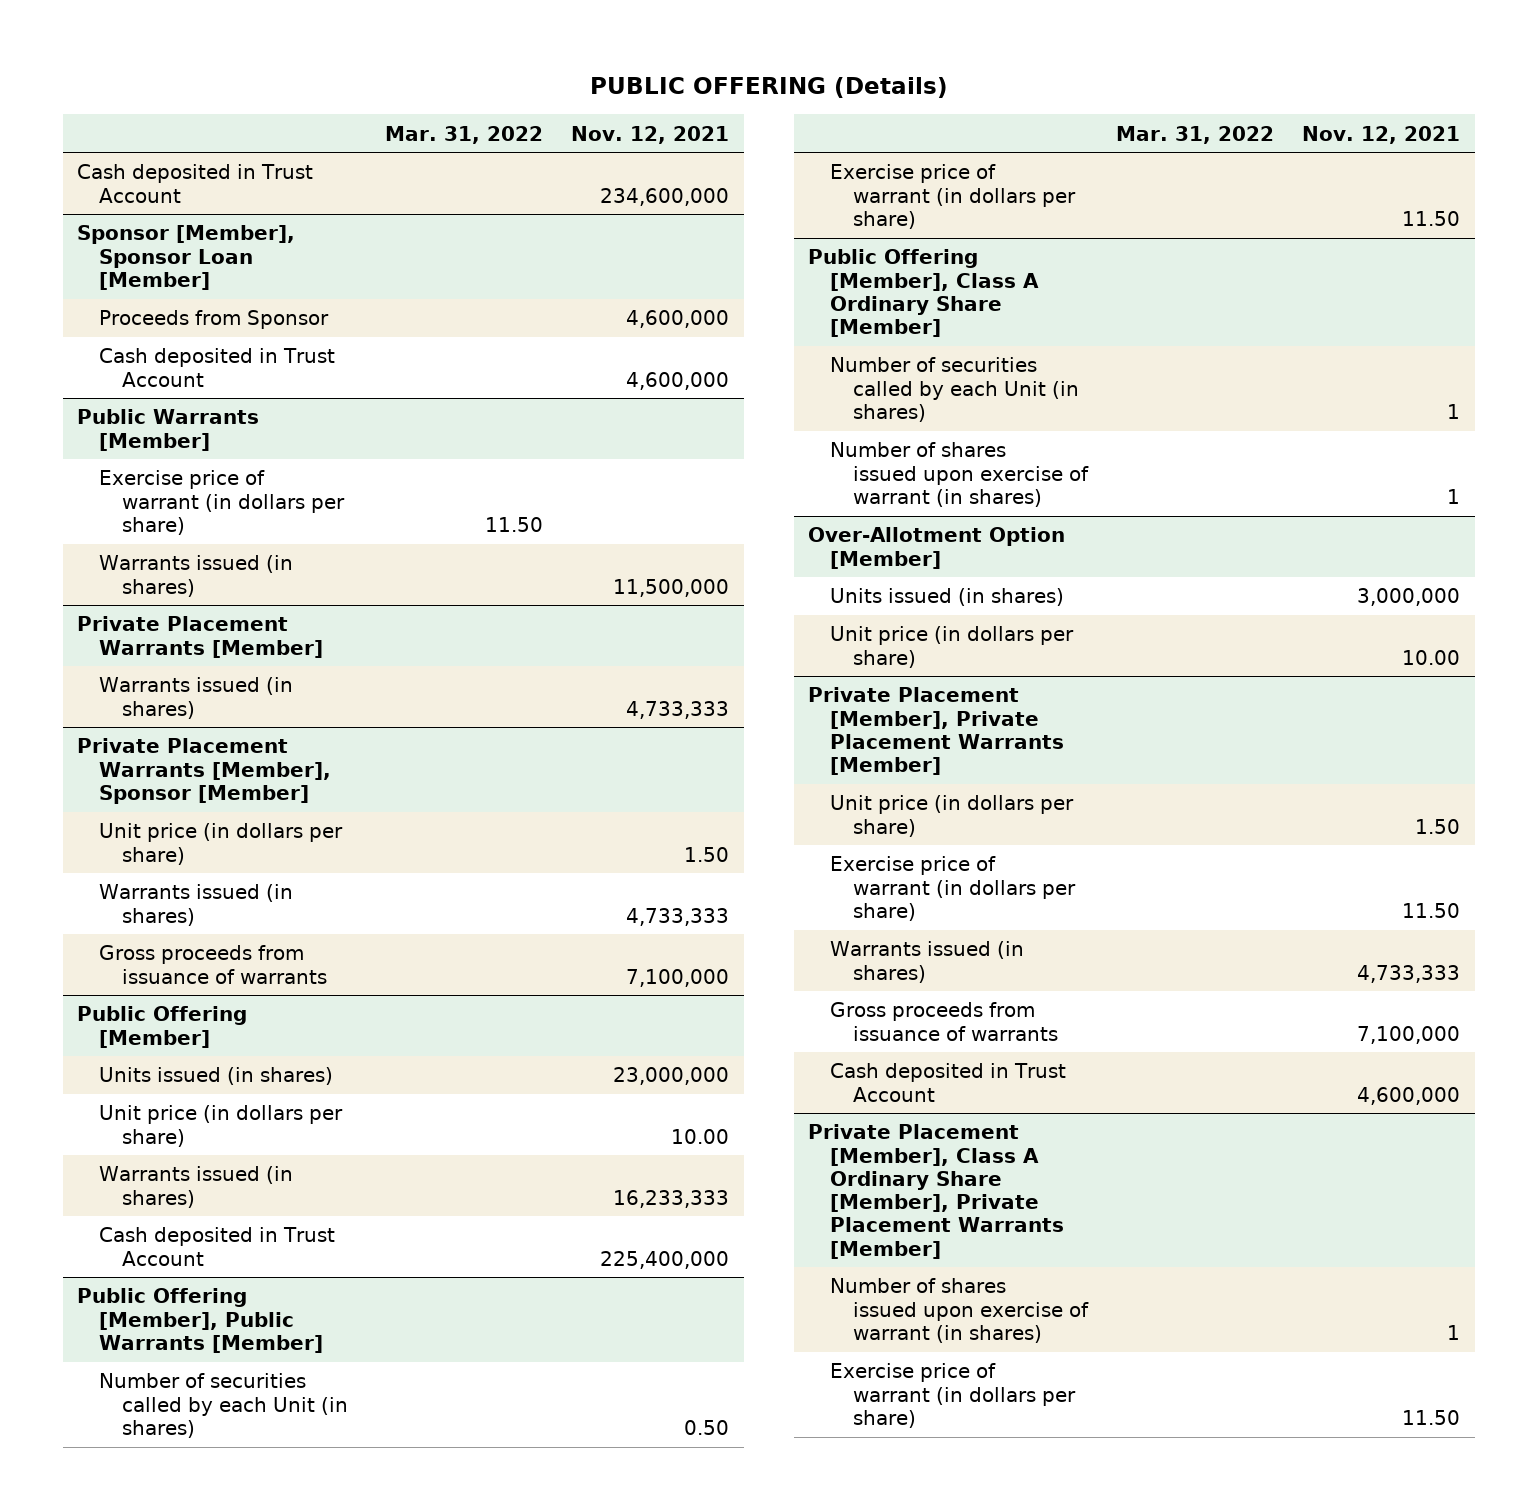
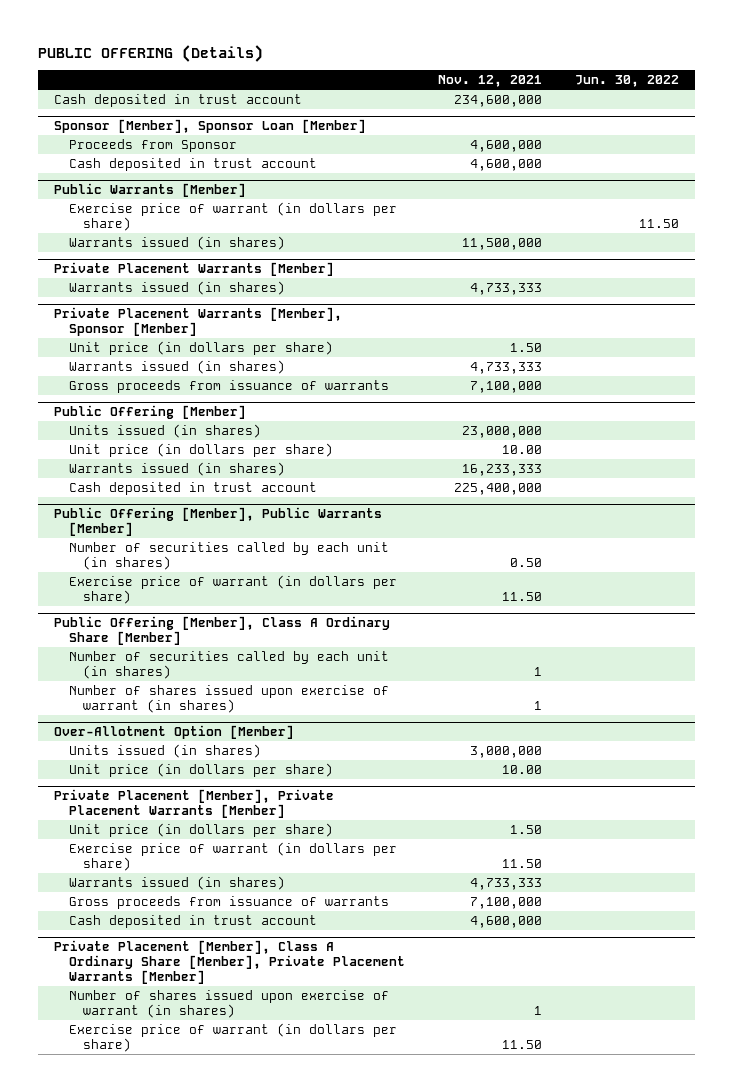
[385,125,544,144] Mar. 31, 2022 -> none
none -> [574,75,679,88] Jun. 30, 2022
[77,164,314,203] Cash deposited in Trust Account -> [54,93,303,107] Cash deposited in trust account
[99,348,336,387] Cash deposited in Trust Account -> [68,157,317,171] Cash deposited in trust account
[99,1227,336,1266] Cash deposited in Trust Account -> [68,481,317,495] Cash deposited in trust account
[99,1373,348,1438] Number of securities called by each Unit (in shares) -> [68,541,389,570] Number of securities called by each unit (in shares)
[830,357,1079,422] Number of securities called by each Unit (in shares) -> [68,650,389,679] Number of securities called by each unit (in shares)
[830,1063,1067,1102] Cash deposited in Trust Account -> [68,914,317,928] Cash deposited in trust account

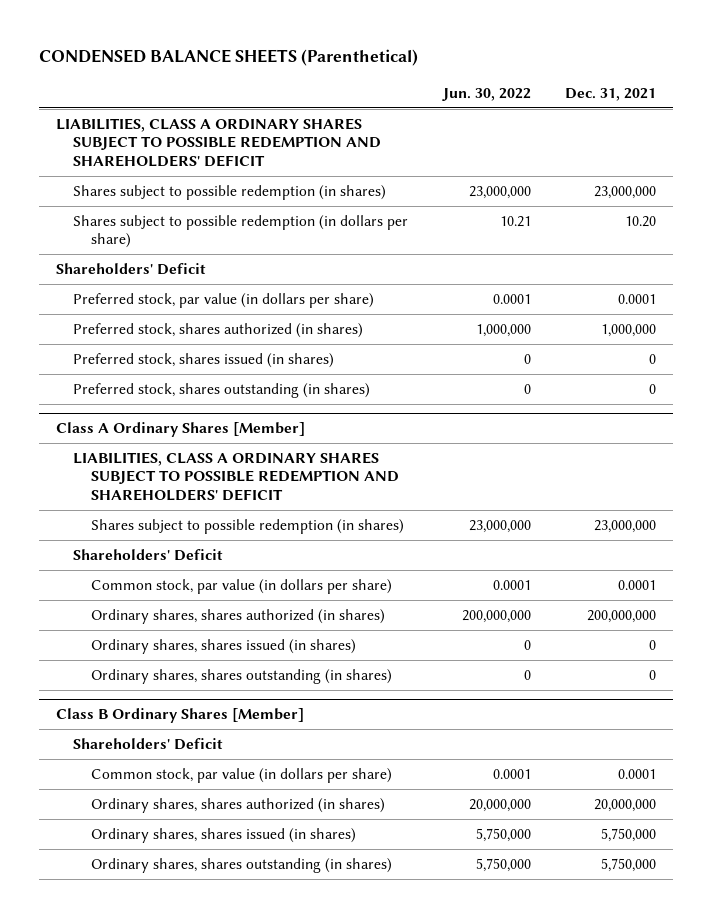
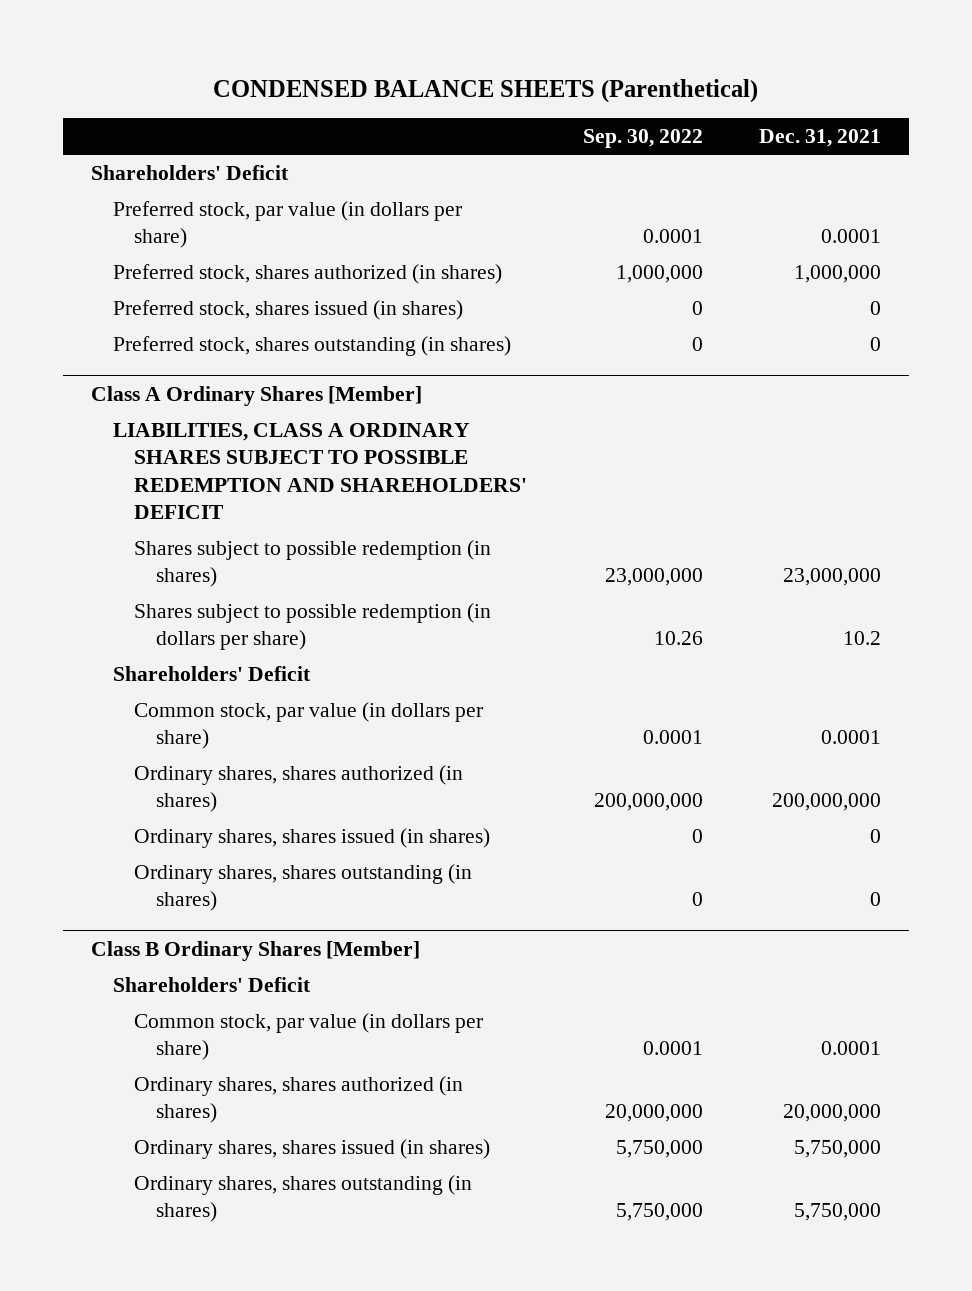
[441,87,531,101] Jun. 30, 2022 -> none
none -> [583,129,704,149] Sep. 30, 2022
[55,118,382,167] LIABILITIES, CLASS A ORDINARY SHARES SUBJECT TO POSSIBLE REDEMPTION AND SHAREHOLDERS' DEFICIT -> none
[73,185,387,201] Shares subject to possible redemption (in shares) -> none
[73,215,409,249] Shares subject to possible redemption (in dollars per share) -> none
none -> [134,602,492,651] Shares subject to possible redemption (in dollars per share)

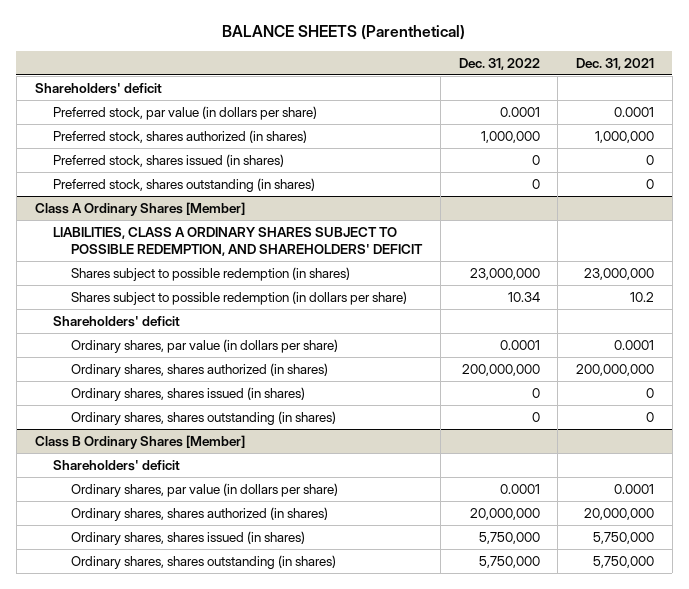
[213,78,759,103] CONDENSED BALANCE SHEETS (Parenthetical) -> [222,25,466,41] BALANCE SHEETS (Parenthetical)
[583,129,704,149] Sep. 30, 2022 -> none
none -> [458,57,540,70] Dec. 31, 2022
[91,164,290,180] Shareholders' Deficit -> [34,83,162,95] Shareholders' deficit
[112,422,528,519] LIABILITIES, CLASS A ORDINARY SHARES SUBJECT TO POSSIBLE REDEMPTION AND SHAREHOLDERS' DEFICIT -> [52,227,424,256] LIABILITIES, CLASS A ORDINARY SHARES SUBJECT TO POSSIBLE REDEMPTION, AND SHAREHOLDERS' DEFICIT
[112,665,311,681] Shareholders' Deficit -> [52,316,180,328] Shareholders' deficit
[134,701,484,750] Common stock, par value (in dollars per share) -> [71,339,339,354] Ordinary shares, par value (in dollars per share)
[112,976,311,992] Shareholders' Deficit -> [52,460,180,472] Shareholders' deficit
[134,1012,484,1061] Common stock, par value (in dollars per share) -> [71,483,339,498] Ordinary shares, par value (in dollars per share)

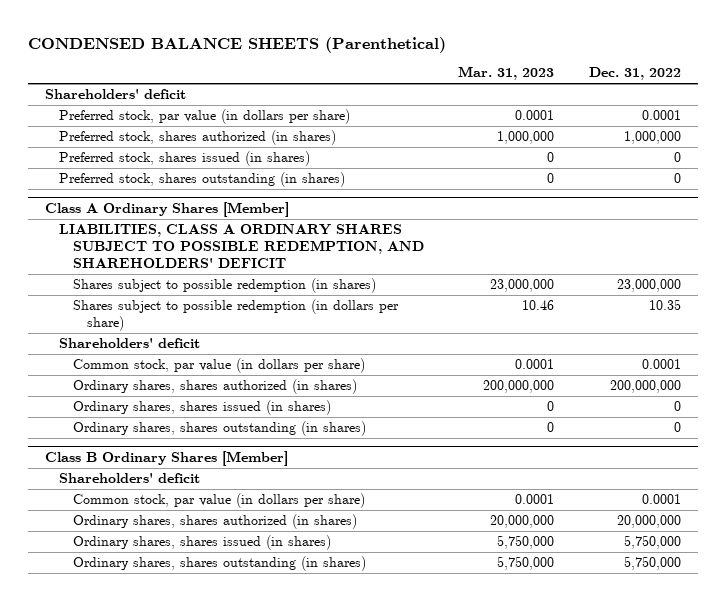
[222,25,466,41] BALANCE SHEETS (Parenthetical) -> [27,36,446,53] CONDENSED BALANCE SHEETS (Parenthetical)
[576,57,655,70] Dec. 31, 2021 -> none
none -> [458,66,555,81] Mar. 31, 2023
[507,292,540,303] 10.34 -> [648,299,681,311] 10.35
[71,339,339,354] Ordinary shares, par value (in dollars per share) -> [72,358,365,374] Common stock, par value (in dollars per share)
[71,483,339,498] Ordinary shares, par value (in dollars per share) -> [72,493,365,509] Common stock, par value (in dollars per share)

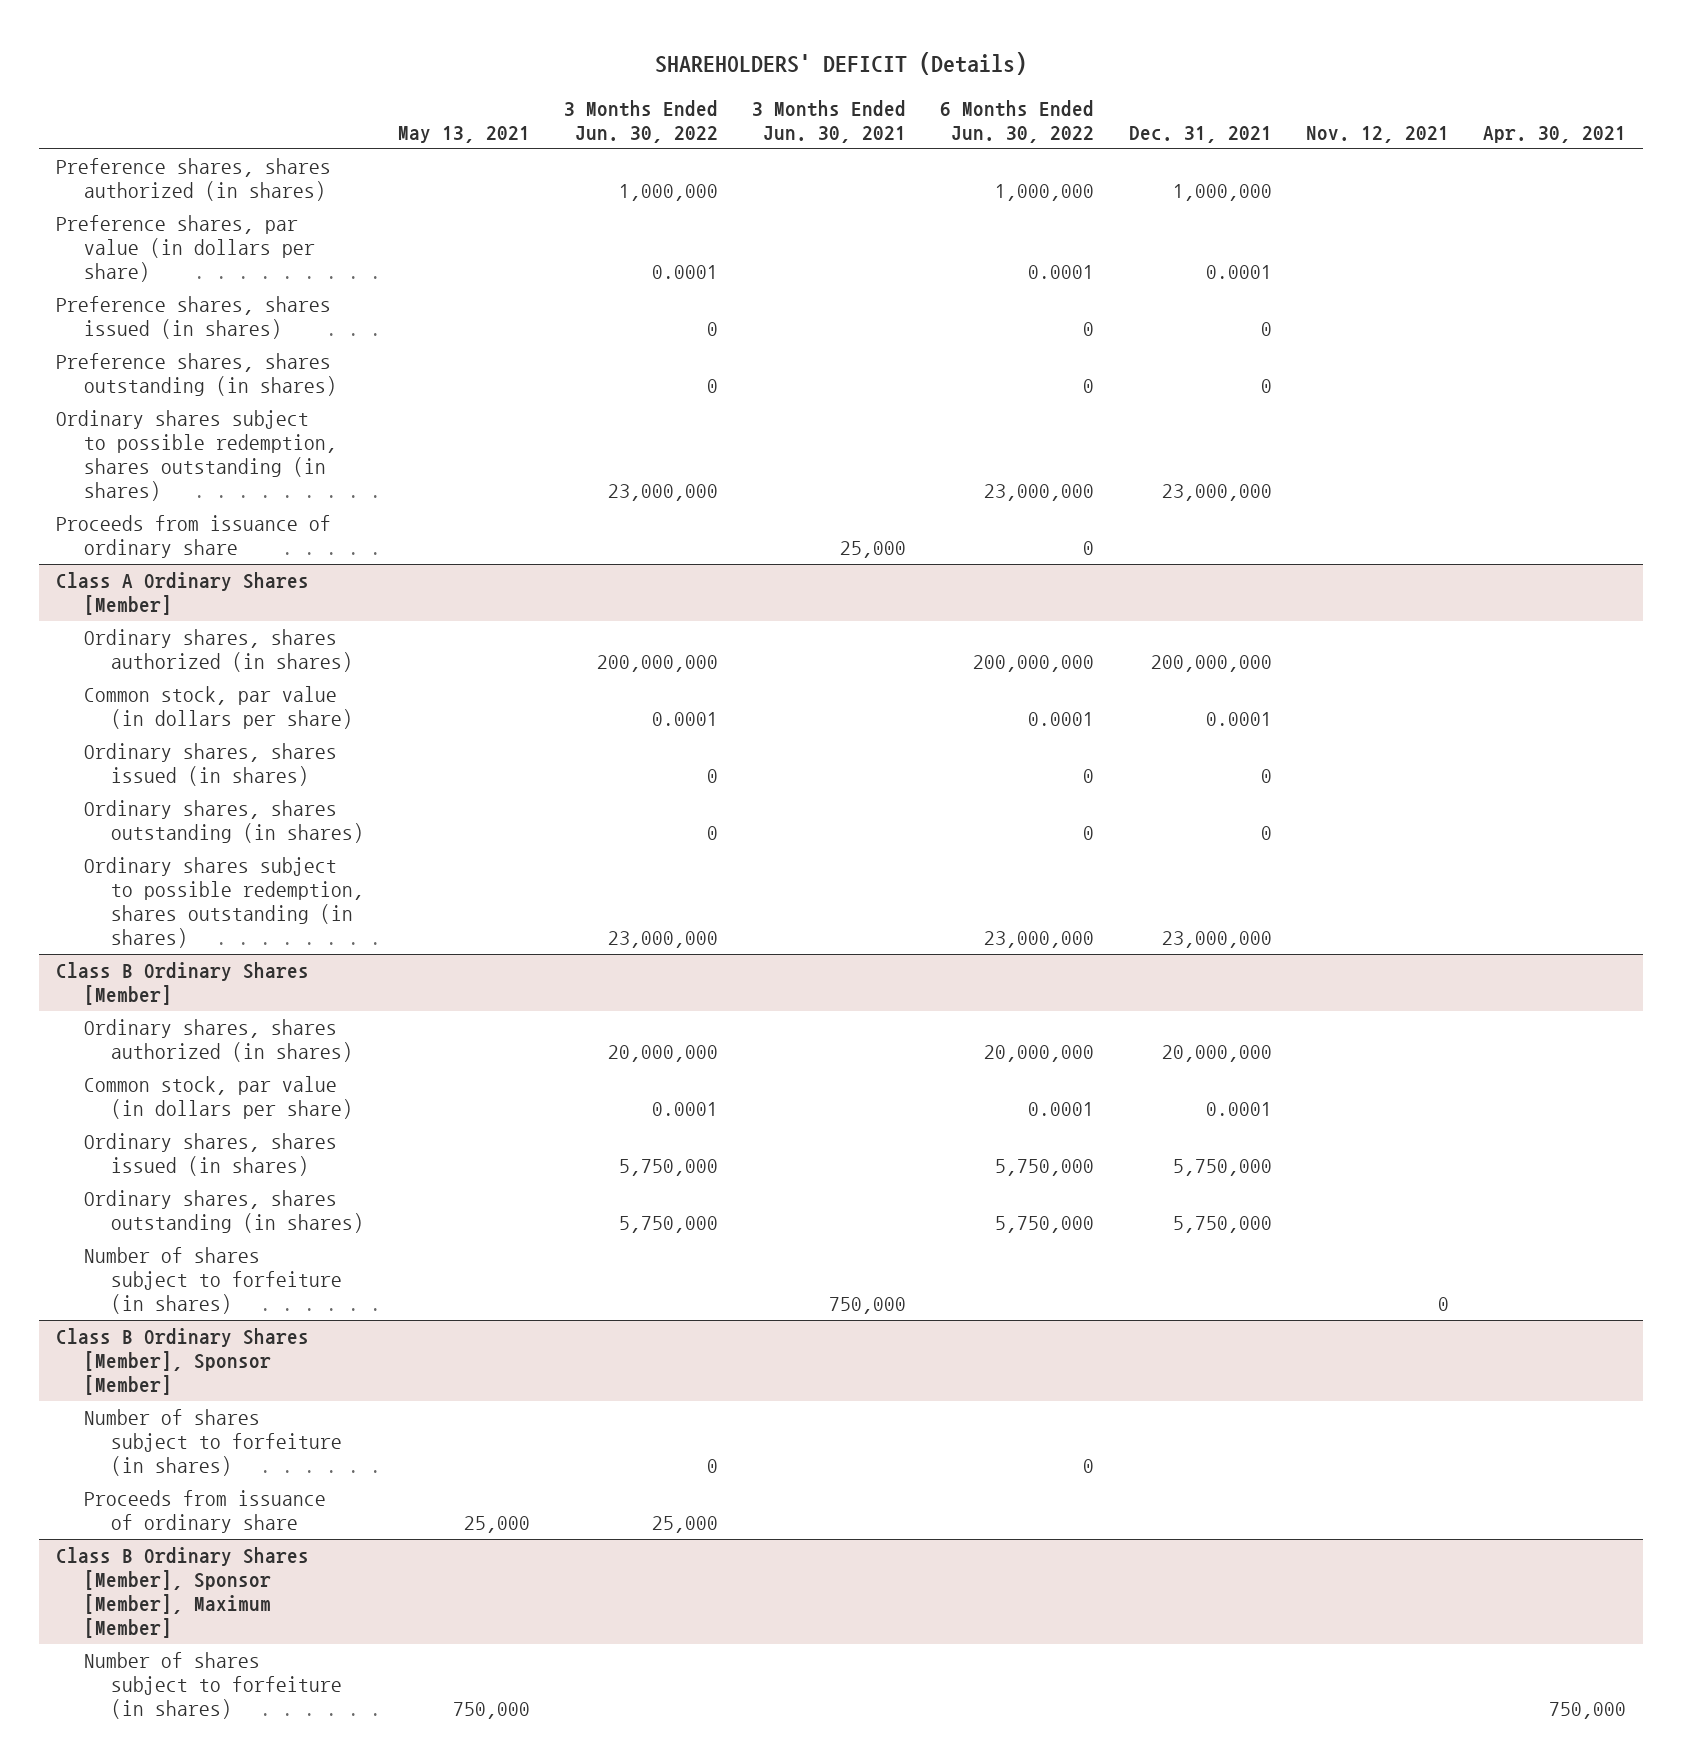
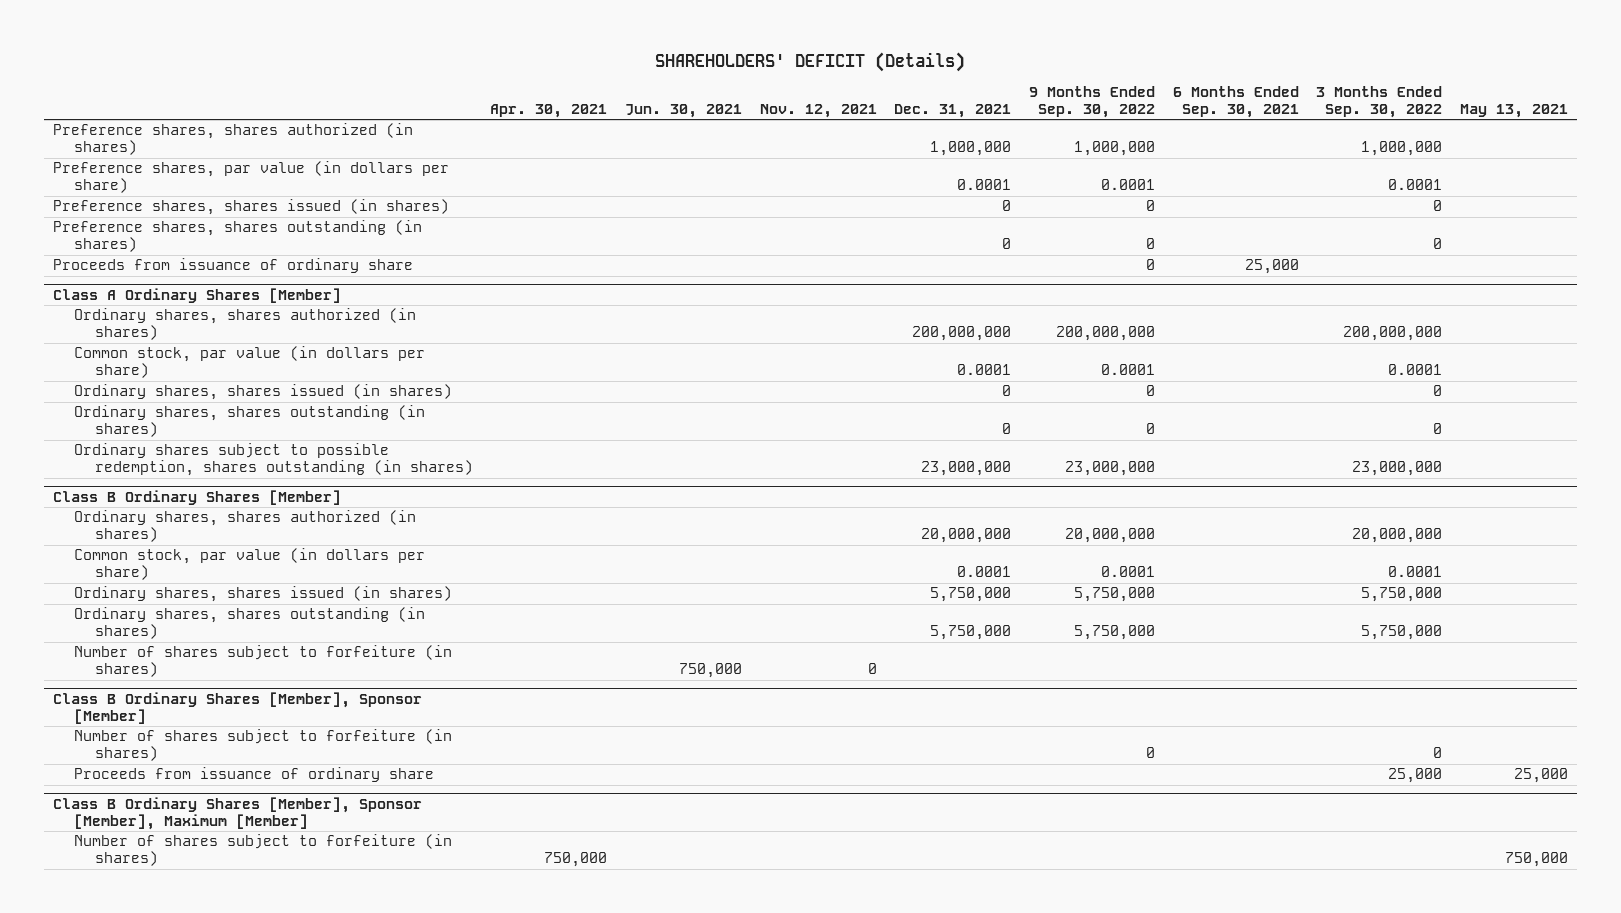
[564,99,719,143] 3 Months Ended Jun. 30, 2022 -> none
[752,99,907,143] 3 Months Ended Jun. 30, 2021 -> none
[940,99,1095,143] 6 Months Ended Jun. 30, 2022 -> none
none -> [624,104,742,119] Jun. 30, 2021
none -> [1028,86,1155,119] 9 Months Ended Sep. 30, 2022
none -> [1172,86,1299,119] 6 Months Ended Sep. 30, 2021
none -> [1316,86,1443,119] 3 Months Ended Sep. 30, 2022
[56,410,337,501] Ordinary shares subject to possible redemption, shares outstanding (in shares) -> none

